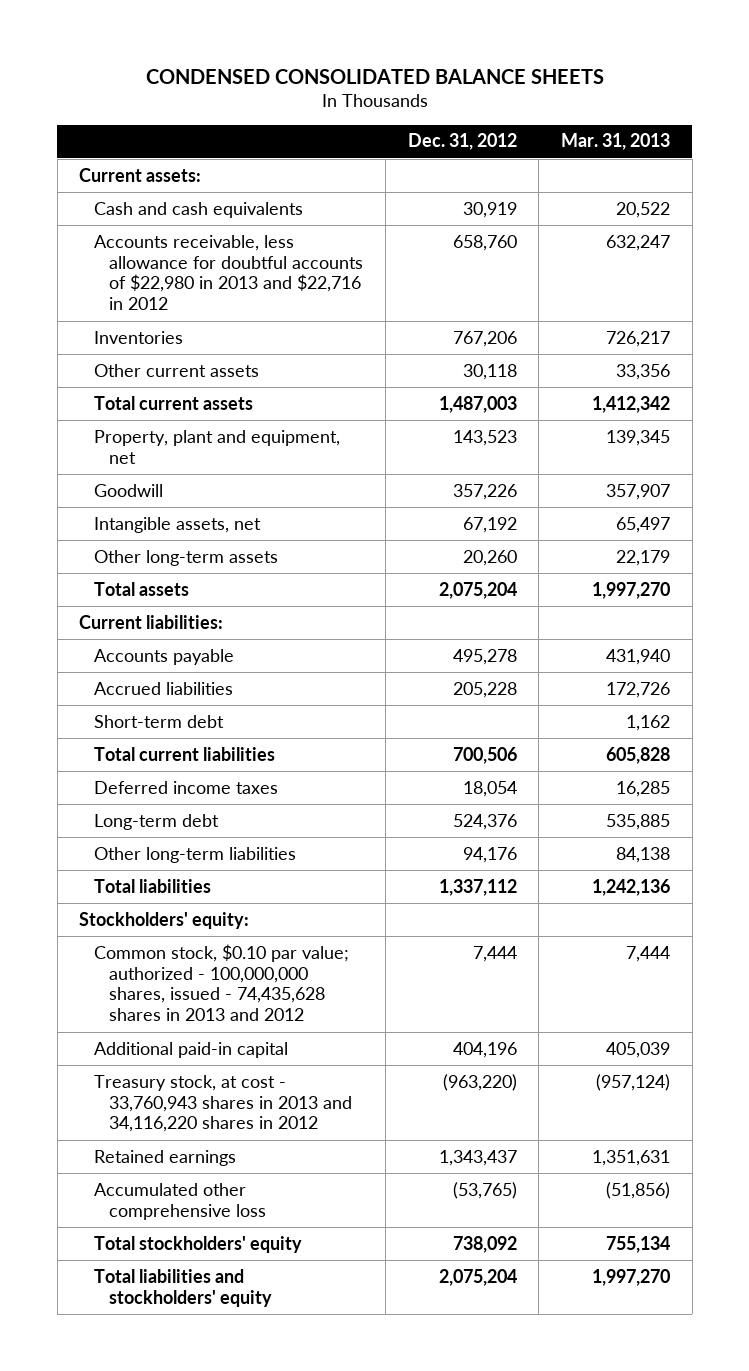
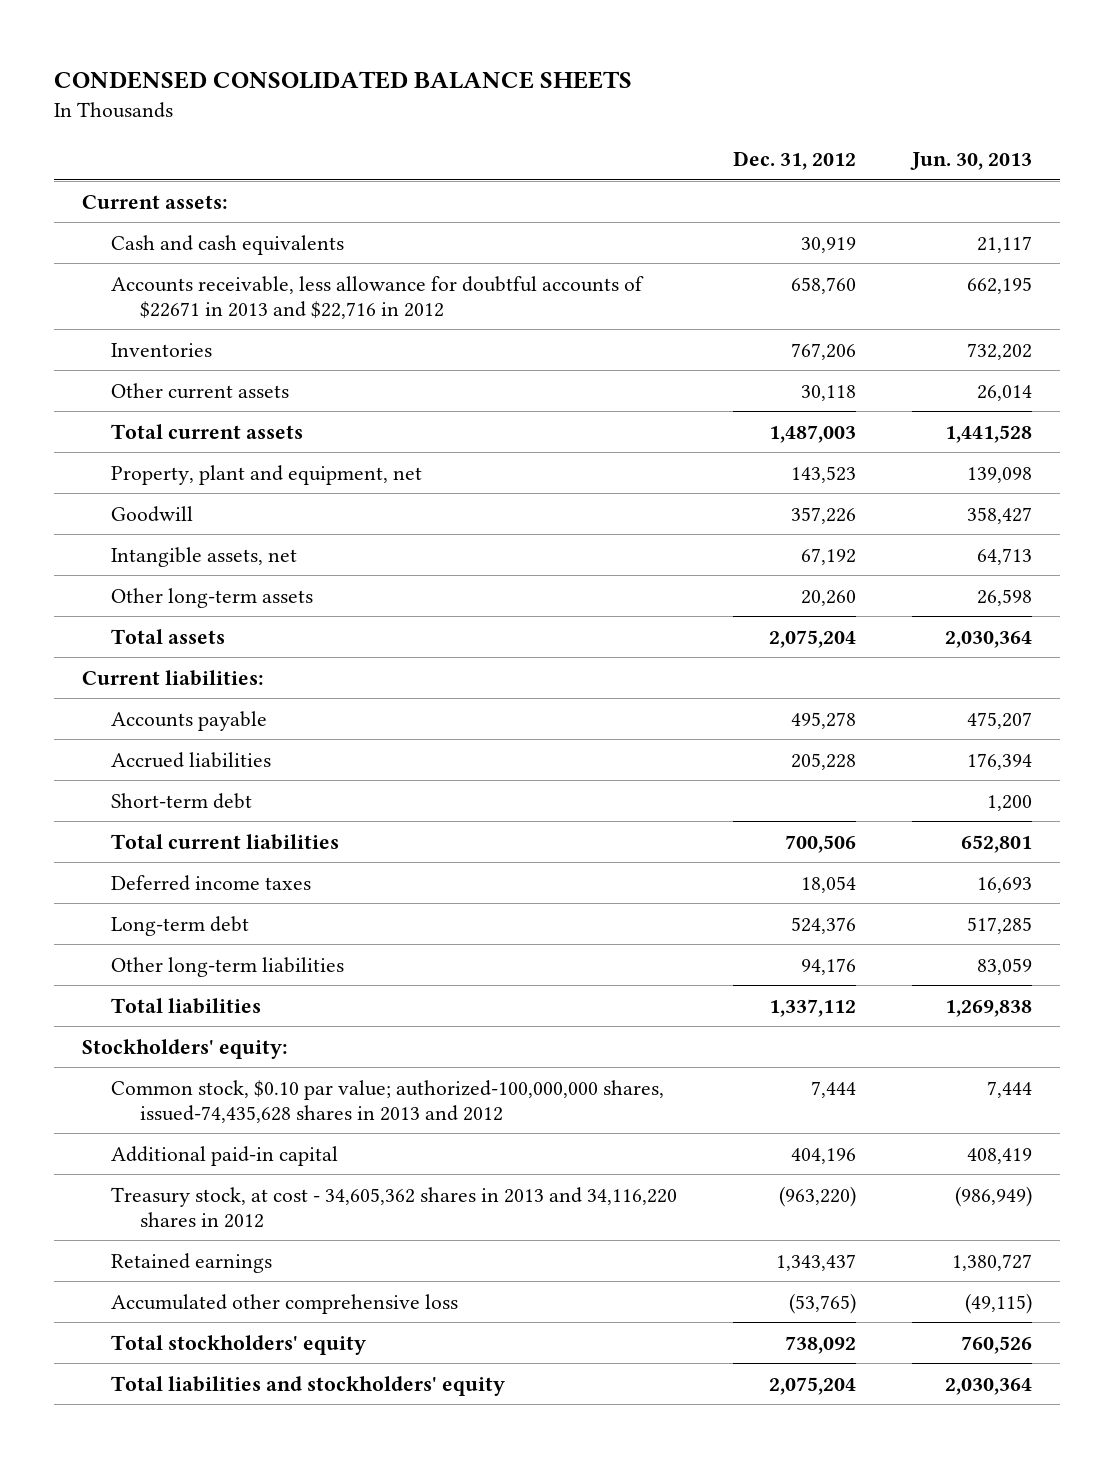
[561,133,671,151] Mar. 31, 2013 -> none
none -> [909,152,1032,171] Jun. 30, 2013
[94,234,364,311] Accounts receivable, less allowance for doubtful accounts of $22,980 in 2013 and $22,716 in 2012 -> [110,275,644,319] Accounts receivable, less allowance for doubtful accounts of $22671 in 2013 and $22,716 in 2012
[94,943,350,1022] Common stock, $0.10 par value; authorized - 100,000,000 shares, issued - 74,435,628 shares in 2013 and 2012 -> [110,1079,664,1123] Common stock, $0.10 par value; authorized-100,000,000 shares, issued-74,435,628 shares in 2013 and 2012
[94,1074,353,1133] Treasury stock, at cost - 33,760,943 shares in 2013 and 34,116,220 shares in 2012 -> [110,1186,677,1228] Treasury stock, at cost - 34,605,362 shares in 2013 and 34,116,220 shares in 2012

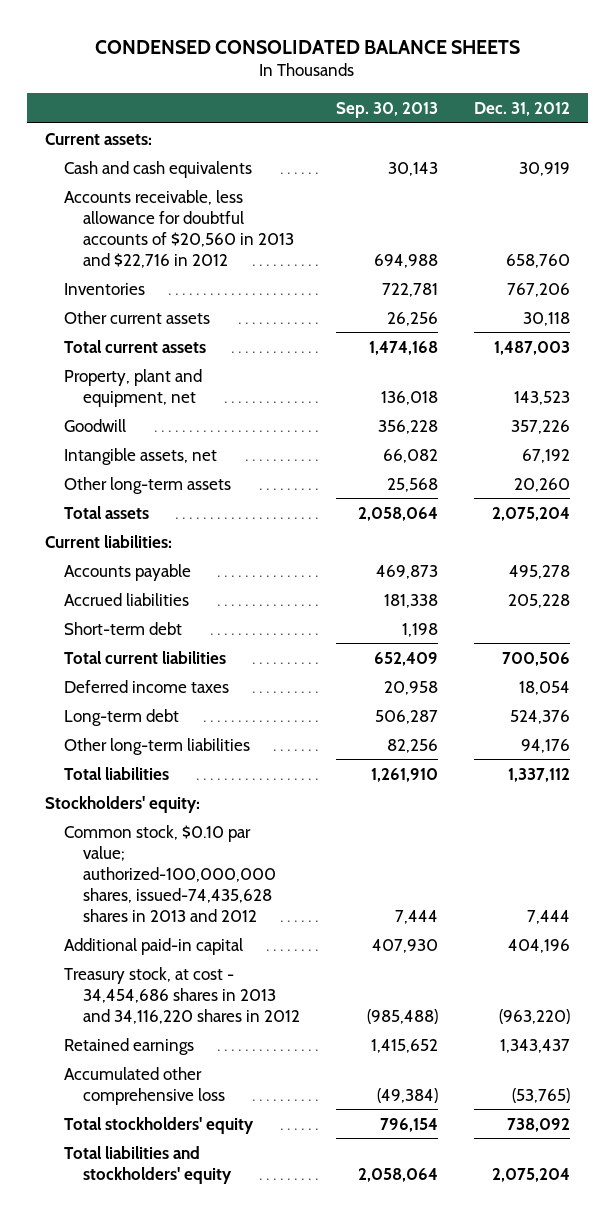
[909,152,1032,171] Jun. 30, 2013 -> none
none -> [335,101,438,118] Sep. 30, 2013
[110,275,644,319] Accounts receivable, less allowance for doubtful accounts of $22671 in 2013 and $22,716 in 2012 -> [64,189,295,268] Accounts receivable, less allowance for doubtful accounts of $20,560 in 2013 and $22,716 in 2012
[110,1186,677,1228] Treasury stock, at cost - 34,605,362 shares in 2013 and 34,116,220 shares in 2012 -> [64,966,301,1024] Treasury stock, at cost - 34,454,686 shares in 2013 and 34,116,220 shares in 2012

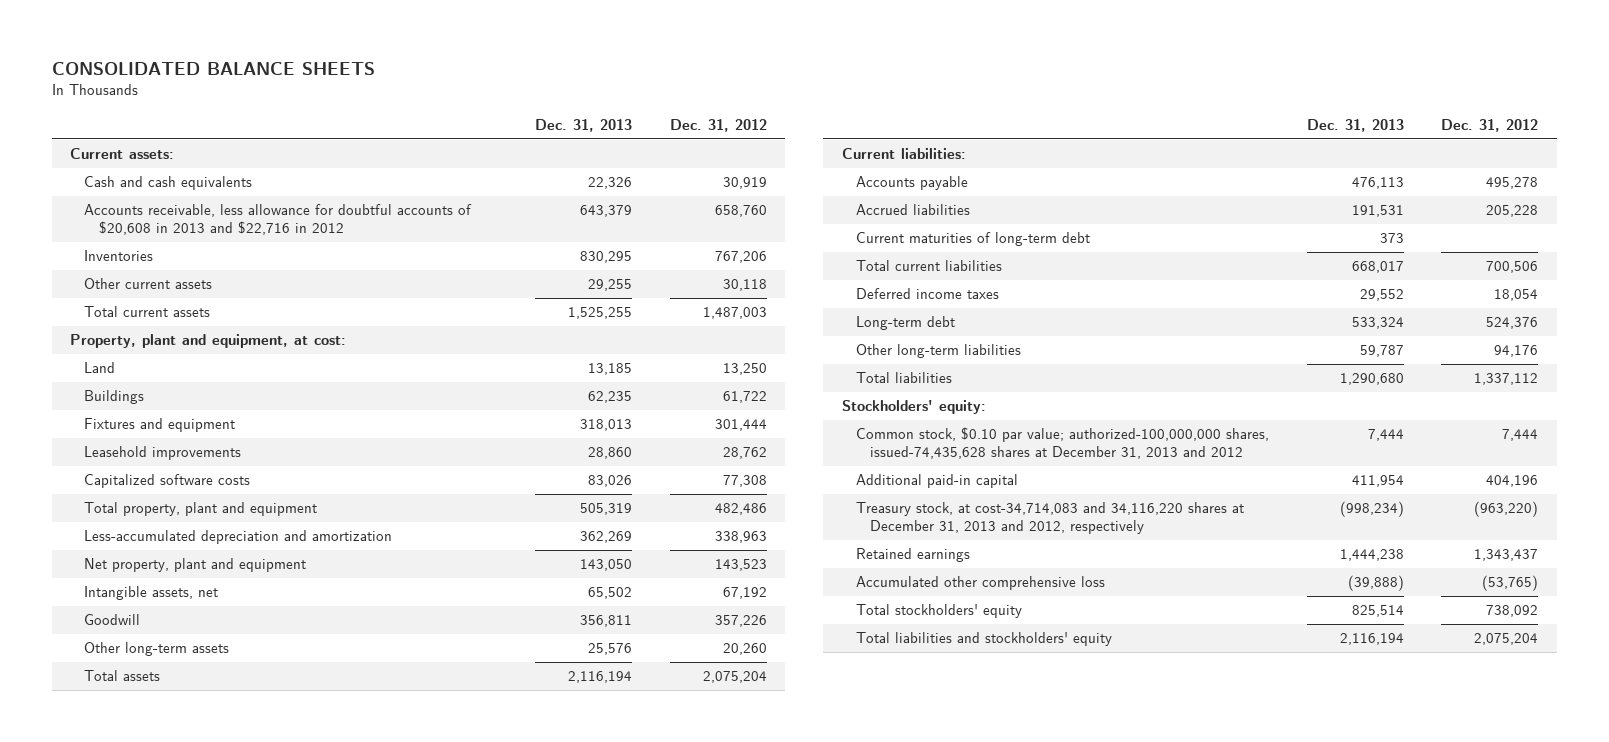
[95,39,521,54] CONDENSED CONSOLIDATED BALANCE SHEETS -> [51,61,375,75] CONSOLIDATED BALANCE SHEETS
[335,101,438,118] Sep. 30, 2013 -> none
none -> [535,118,633,132] Dec. 31, 2013
[64,189,295,268] Accounts receivable, less allowance for doubtful accounts of $20,560 in 2013 and $22,716 in 2012 -> [84,204,473,236] Accounts receivable, less allowance for doubtful accounts of $20,608 in 2013 and $22,716 in 2012
none -> [70,334,347,349] Property, plant and equipment, at cost:
none -> [84,362,116,374] Land
none -> [84,390,145,405] Buildings
none -> [84,418,236,433] Fixtures and equipment
none -> [84,446,242,461] Leasehold improvements
none -> [84,474,251,489] Capitalized software costs
none -> [84,502,318,517] Total property, plant and equipment
none -> [84,530,393,545] Less-accumulated depreciation and amortization
[64,368,203,407] Property, plant and equipment, net -> [84,558,307,573] Net property, plant and equipment
[64,418,127,432] Goodwill -> [84,614,141,626] Goodwill
[64,621,183,635] Short-term debt -> none
none -> [856,232,1091,247] Current maturities of long-term debt
[64,824,277,922] Common stock, $0.10 par value; authorized-100,000,000 shares, issued-74,435,628 shares in 2013 and 2012 -> [856,427,1270,460] Common stock, $0.10 par value; authorized-100,000,000 shares, issued-74,435,628 shares at December 31, 2013 and 2012
[64,966,301,1024] Treasury stock, at cost - 34,454,686 shares in 2013 and 34,116,220 shares in 2012 -> [856,502,1245,535] Treasury stock, at cost-34,714,083 and 34,116,220 shares at December 31, 2013 and 2012, respectively

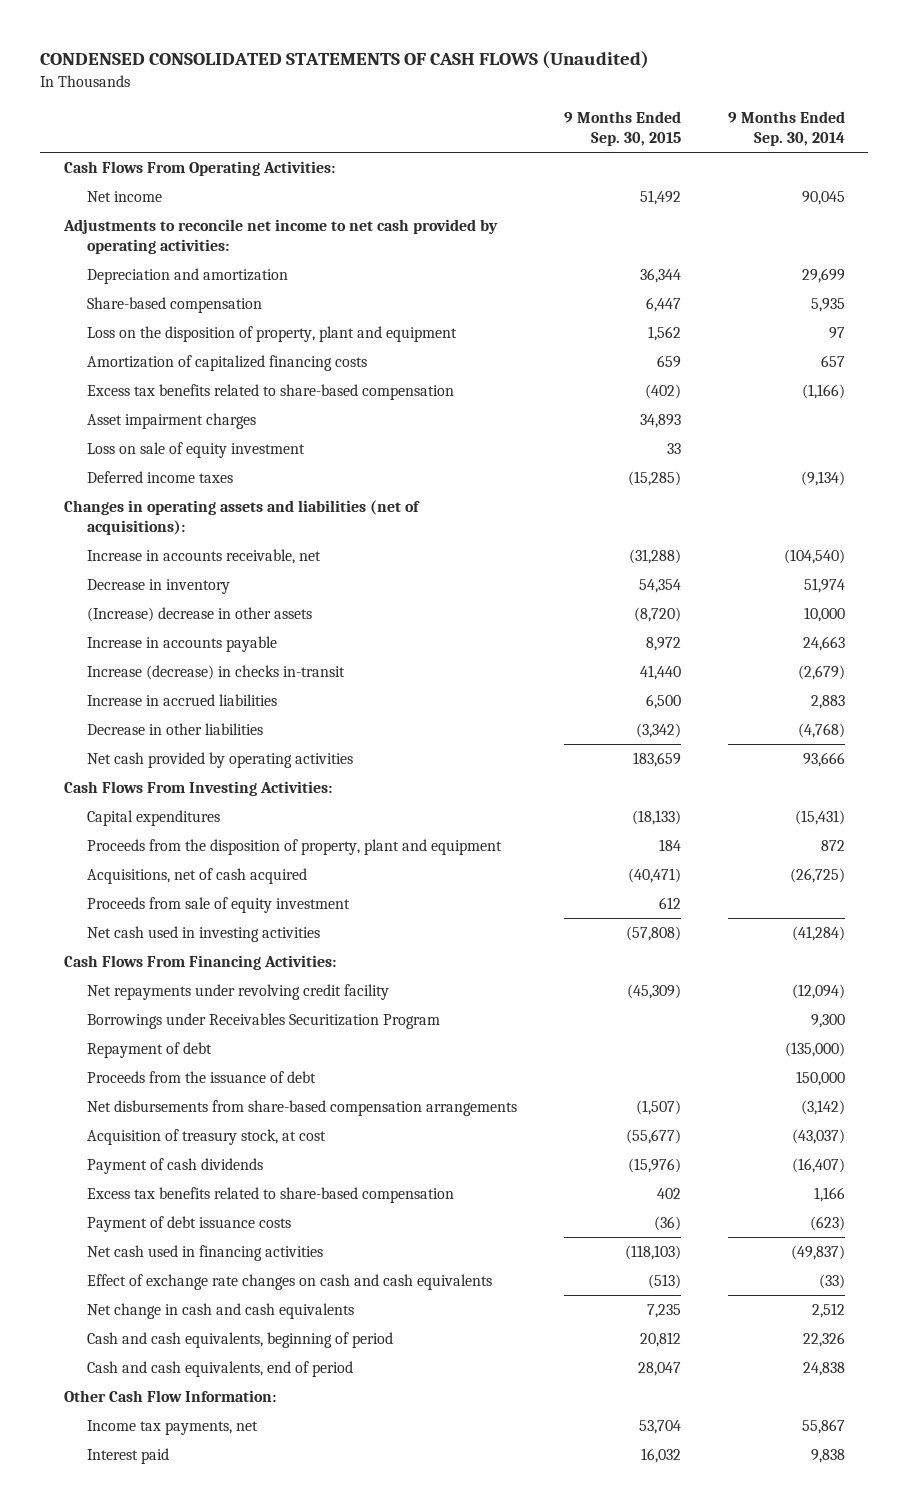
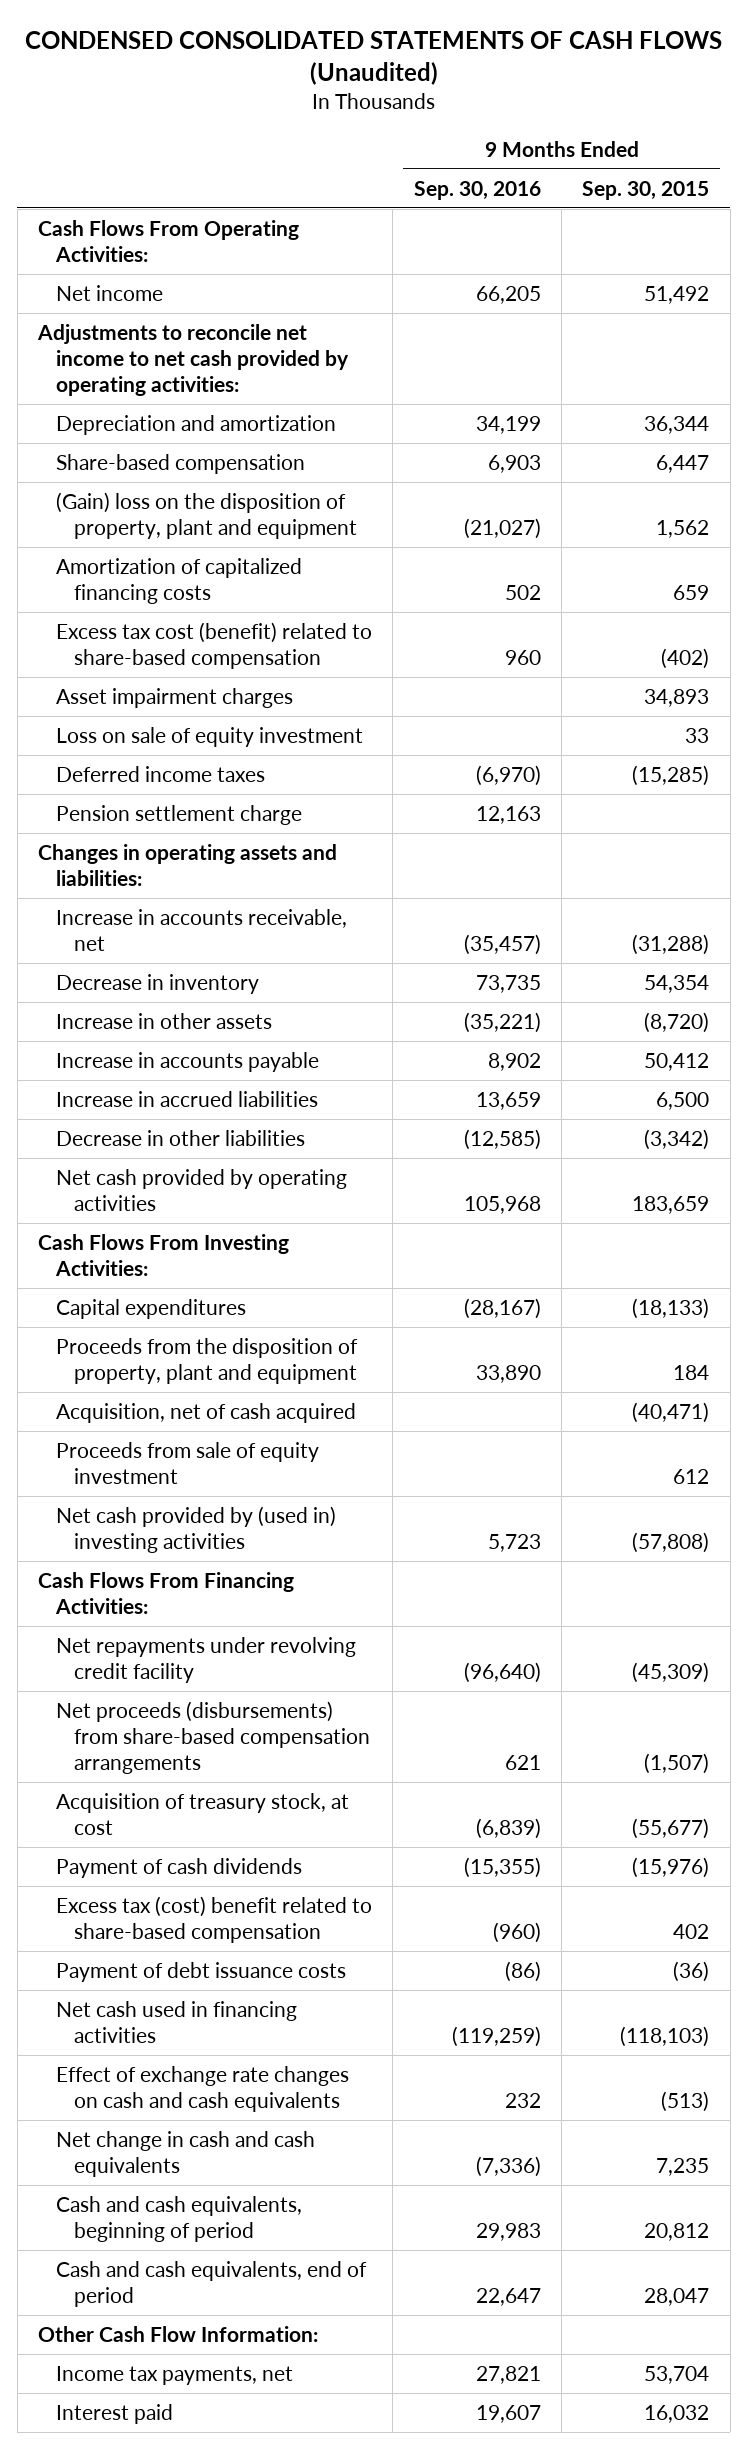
[727,111,845,147] 9 Months Ended Sep. 30, 2014 -> none
none -> [413,180,541,200] Sep. 30, 2016
[87,326,458,343] Loss on the disposition of property, plant and equipment -> [55,491,357,539] (Gain) loss on the disposition of property, plant and equipment
[87,384,455,401] Excess tax benefits related to share-based compensation -> [55,621,372,669] Excess tax cost (benefit) related to share-based compensation
none -> [55,804,302,825] Pension settlement charge
[63,500,420,535] Changes in operating assets and liabilities (net of acquisitions): -> [38,843,338,886] Changes in operating assets and liabilities:
[87,665,346,681] Increase (decrease) in checks in-transit -> none
[87,607,313,623] (Increase) decrease in other assets -> [55,1012,272,1029] Increase in other assets
[645,637,681,652] 8,972 -> [644,1052,710,1071] 50,412
[87,868,308,885] Acquisitions, net of cash acquired -> [55,1402,356,1423] Acquisition, net of cash acquired
[87,926,321,943] Net cash used in investing activities -> [55,1505,336,1553] Net cash provided by (used in) investing activities
[87,1013,441,1030] Borrowings under Receivables Securitization Program -> none
[87,1042,213,1059] Repayment of debt -> none
[87,1071,317,1084] Proceeds from the issuance of debt -> none
[87,1100,518,1117] Net disbursements from share-based compensation arrangements -> [55,1700,370,1774] Net proceeds (disbursements) from share-based compensation arrangements
[87,1187,455,1204] Excess tax benefits related to share-based compensation -> [55,1895,372,1943] Excess tax (cost) benefit related to share-based compensation

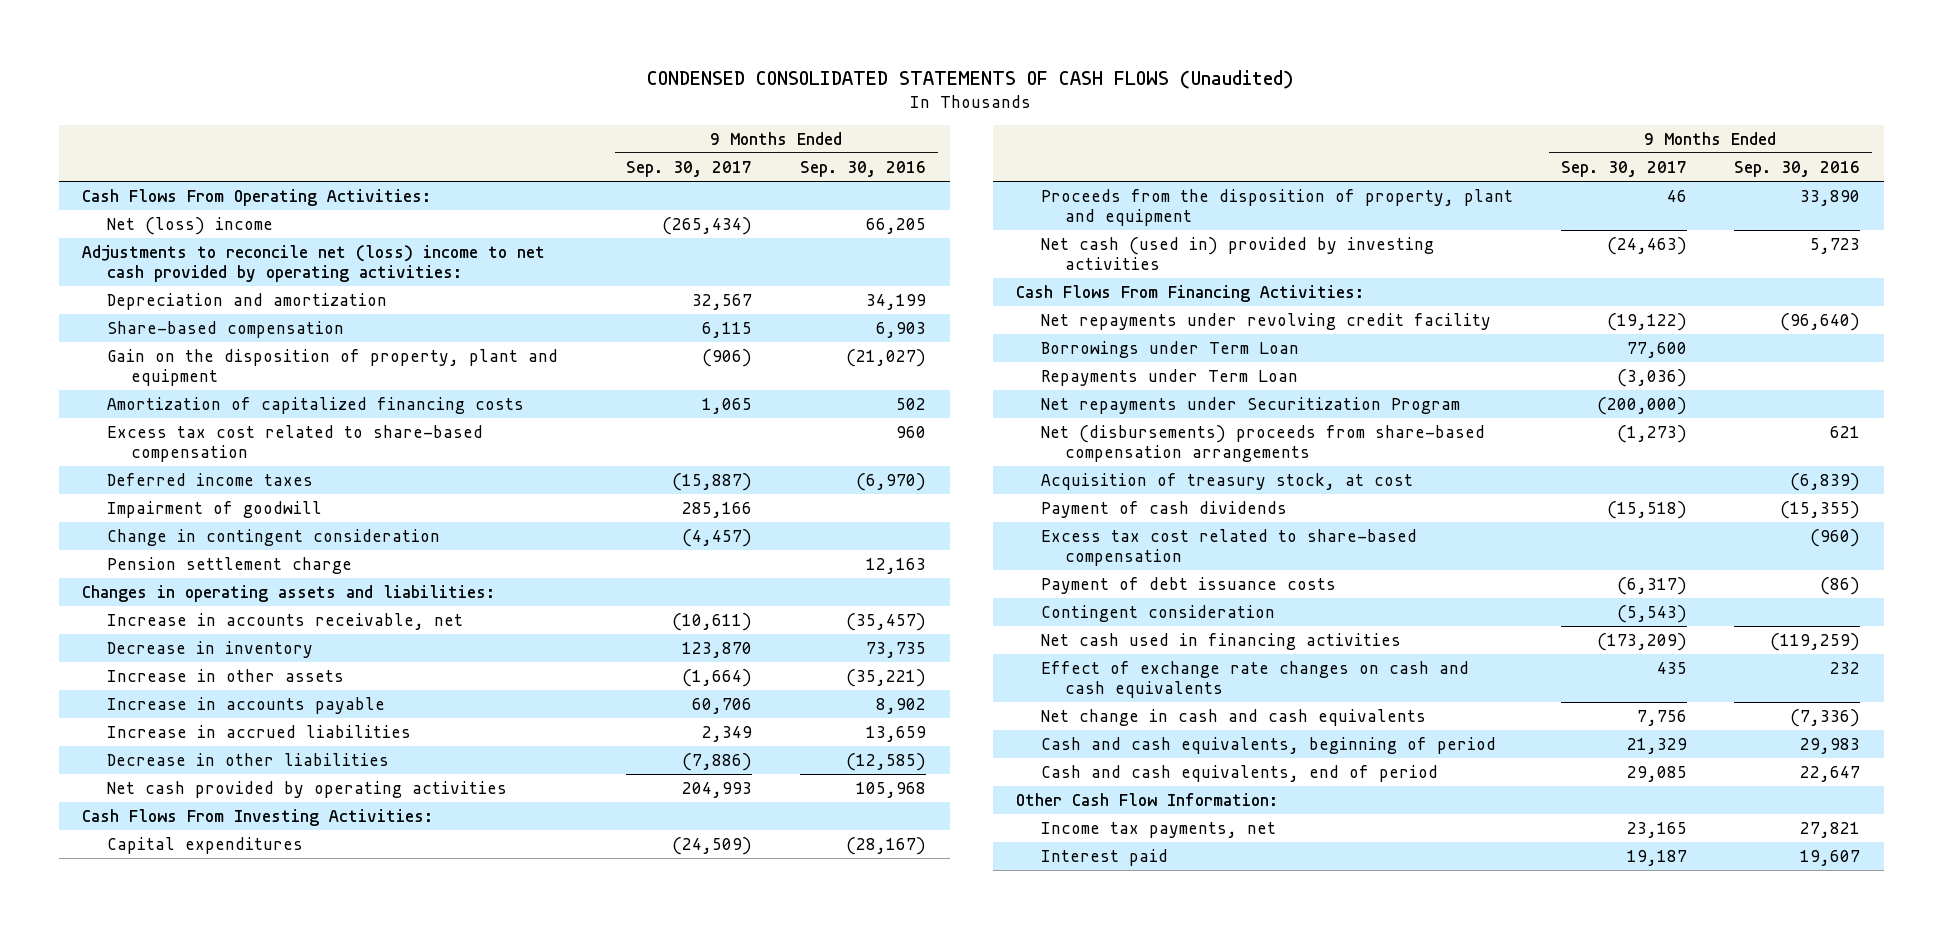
[582,180,710,200] Sep. 30, 2015 -> none
none -> [626,160,753,177] Sep. 30, 2017
[55,284,163,301] Net income -> [106,216,273,235] Net (loss) income
[37,323,349,396] Adjustments to reconcile net income to net cash provided by operating activities: -> [82,244,546,283] Adjustments to reconcile net (loss) income to net cash provided by operating activities:
[55,491,357,539] (Gain) loss on the disposition of property, plant and equipment -> [106,348,558,387] Gain on the disposition of property, plant and equipment
[55,687,293,708] Asset impairment charges -> none
[55,726,363,747] Loss on sale of equity investment -> none
[55,621,372,669] Excess tax cost (benefit) related to share-based compensation -> [106,424,483,463] Excess tax cost related to share-based compensation
none -> [106,500,322,518] Impairment of goodwill
none -> [106,528,440,546] Change in contingent consideration
[55,1402,356,1423] Acquisition, net of cash acquired -> none
[55,1441,319,1484] Proceeds from sale of equity investment -> none
[55,1505,336,1553] Net cash provided by (used in) investing activities -> [1040,236,1434,271] Net cash (used in) provided by investing activities
none -> [1040,340,1299,358] Borrowings under Term Loan
none -> [1040,368,1298,386] Repayments under Term Loan
none -> [1040,396,1460,414] Net repayments under Securitization Program
[55,1700,370,1774] Net proceeds (disbursements) from share-based compensation arrangements -> [1040,424,1485,463] Net (disbursements) proceeds from share-based compensation arrangements
[55,1895,372,1943] Excess tax (cost) benefit related to share-based compensation -> [1040,528,1417,567] Excess tax cost related to share-based compensation
none -> [1040,604,1275,622] Contingent consideration

